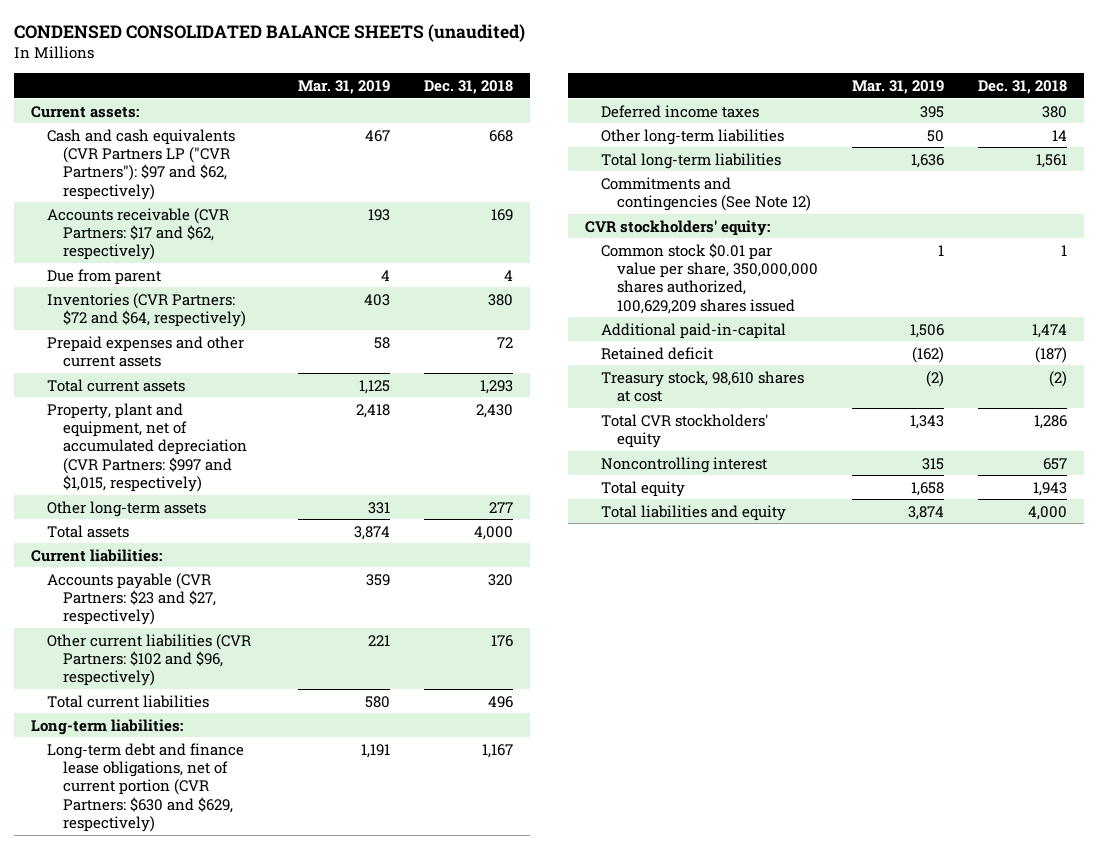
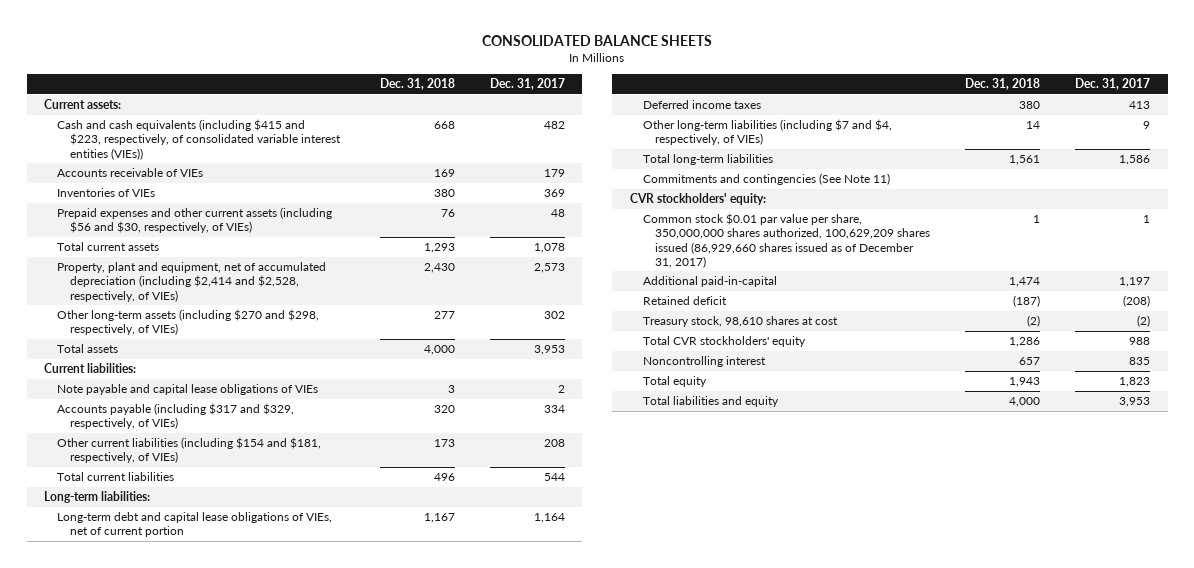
[14,23,526,42] CONDENSED CONSOLIDATED BALANCE SHEETS (unaudited) -> [482,34,713,46] CONSOLIDATED BALANCE SHEETS
[297,79,390,94] Mar. 31, 2019 -> none
none -> [489,78,565,91] Dec. 31, 2017
[46,268,161,285] Due from parent -> none
[46,128,235,200] Cash and cash equivalents (CVR Partners LP ("CVR Partners"): $97 and $62, respectively) -> [57,119,341,160] Cash and cash equivalents (including $415 and $223, respectively, of consolidated variable interest entities (VIEs))
[46,207,229,261] Accounts receivable (CVR Partners: $17 and $62, respectively) -> [57,168,204,178] Accounts receivable of VIEs
[46,292,246,327] Inventories (CVR Partners: $72 and $64, respectively) -> [57,188,156,198] Inventories of VIEs
[46,335,244,367] Prepaid expenses and other current assets -> [57,207,333,234] Prepaid expenses and other current assets (including $56 and $30, respectively, of VIEs)
[497,336,514,348] 72 -> [440,209,455,218] 76
[46,402,247,492] Property, plant and equipment, net of accumulated depreciation (CVR Partners: $997 and $1,015, respectively) -> [57,262,327,302] Property, plant and equipment, net of accumulated depreciation (including $2,414 and $2,528, respectively, of VIEs)
[46,500,206,517] Other long-term assets -> [57,309,320,336] Other long-term assets (including $270 and $298, respectively, of VIEs)
none -> [57,384,319,396] Note payable and capital lease obligations of VIEs
[46,572,216,626] Accounts payable (CVR Partners: $23 and $27, respectively) -> [57,403,295,430] Accounts payable (including $317 and $329, respectively, of VIEs)
[46,633,251,687] Other current liabilities (CVR Partners: $102 and $96, respectively) -> [57,437,322,464] Other current liabilities (including $154 and $181, respectively, of VIEs)
[491,634,514,647] 176 -> [433,439,455,448] 173
[46,742,244,832] Long-term debt and finance lease obligations, net of current portion (CVR Partners: $630 and $629, respectively) -> [57,512,333,538] Long-term debt and capital lease obligations of VIEs, net of current portion
[601,128,785,145] Other long-term liabilities -> [642,119,892,146] Other long-term liabilities (including $7 and $4, respectively, of VIEs)
[601,176,811,211] Commitments and contingencies (See Note 12) -> [642,173,890,186] Commitments and contingencies (See Note 11)
[601,242,818,314] Common stock $0.01 par value per share, 350,000,000 shares authorized, 100,629,209 shares issued -> [642,213,931,268] Common stock $0.01 par value per share, 350,000,000 shares authorized, 100,629,209 shares issued (86,929,660 shares issued as of December 31, 2017)

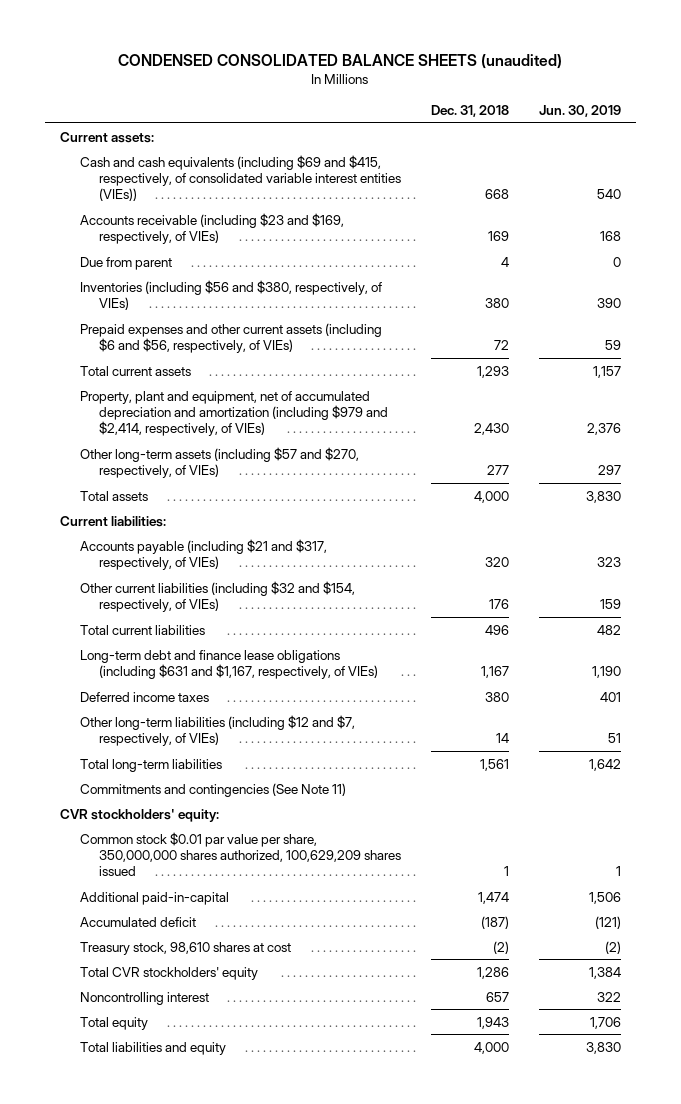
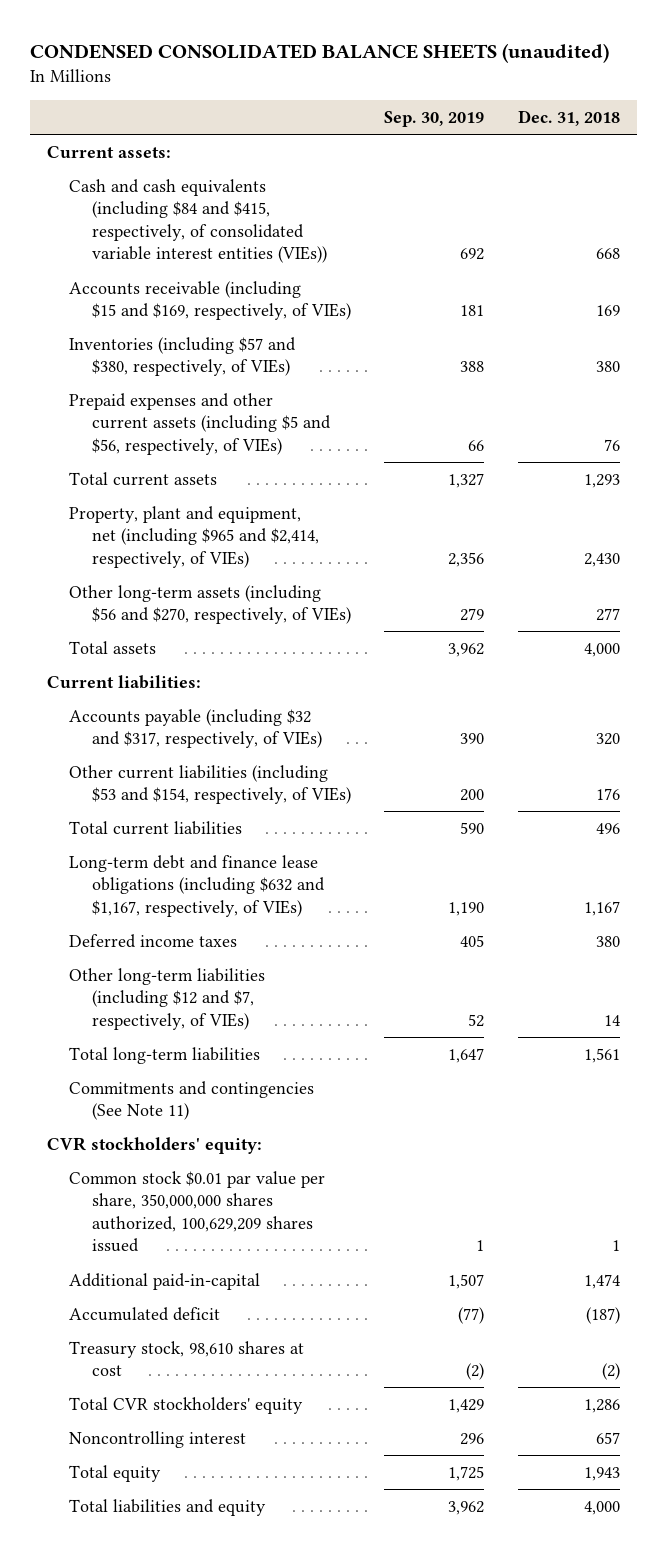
[538,105,621,118] Jun. 30, 2019 -> none
none -> [384,111,485,128] Sep. 30, 2019
[79,256,172,270] Due from parent -> none
[79,154,402,202] Cash and cash equivalents (including $69 and $415, respectively, of consolidated variable interest entities (VIEs)) -> [69,178,327,264] Cash and cash equivalents (including $84 and $415, respectively, of consolidated variable interest entities (VIEs))
[79,212,344,244] Accounts receivable (including $23 and $169, respectively, of VIEs) -> [69,280,351,321] Accounts receivable (including $15 and $169, respectively, of VIEs)
[79,279,382,310] Inventories (including $56 and $380, respectively, of VIEs) -> [69,336,297,377] Inventories (including $57 and $380, respectively, of VIEs)
[79,322,382,353] Prepaid expenses and other current assets (including $6 and $56, respectively, of VIEs) -> [69,392,331,455] Prepaid expenses and other current assets (including $5 and $56, respectively, of VIEs)
[494,339,510,350] 72 -> [604,438,621,451] 76
[79,390,389,437] Property, plant and equipment, net of accumulated depreciation and amortization (including $979 and $2,414, respectively, of VIEs) -> [69,505,319,568] Property, plant and equipment, net (including $965 and $2,414, respectively, of VIEs)
[79,446,359,478] Other long-term assets (including $57 and $270, respectively, of VIEs) -> [69,584,351,625] Other long-term assets (including $56 and $270, respectively, of VIEs)
[79,538,327,570] Accounts payable (including $21 and $317, respectively, of VIEs) -> [69,708,322,749] Accounts payable (including $32 and $317, respectively, of VIEs)
[79,580,355,612] Other current liabilities (including $32 and $154, respectively, of VIEs) -> [69,764,351,805] Other current liabilities (including $53 and $154, respectively, of VIEs)
[79,649,379,679] Long-term debt and finance lease obligations (including $631 and $1,167, respectively, of VIEs) -> [69,854,325,917] Long-term debt and finance lease obligations (including $632 and $1,167, respectively, of VIEs)

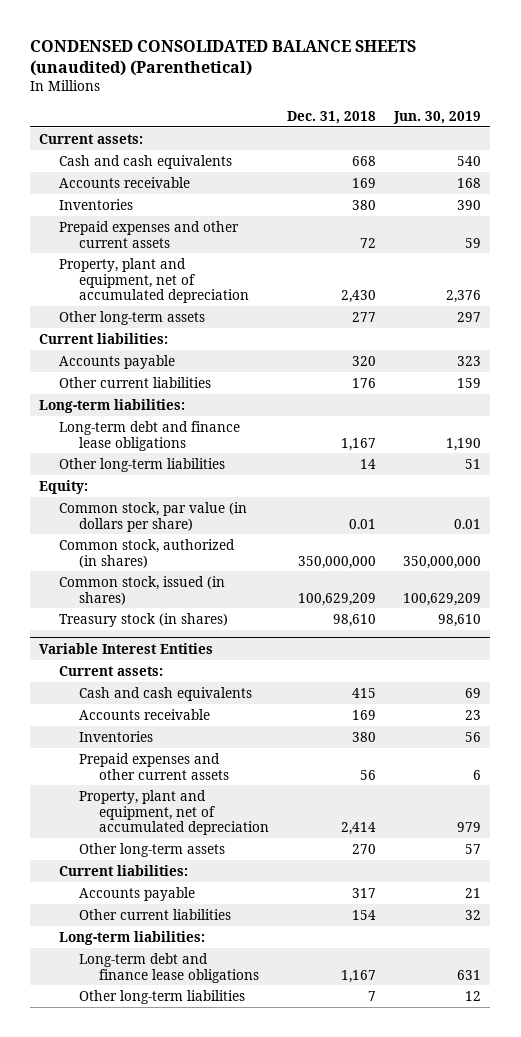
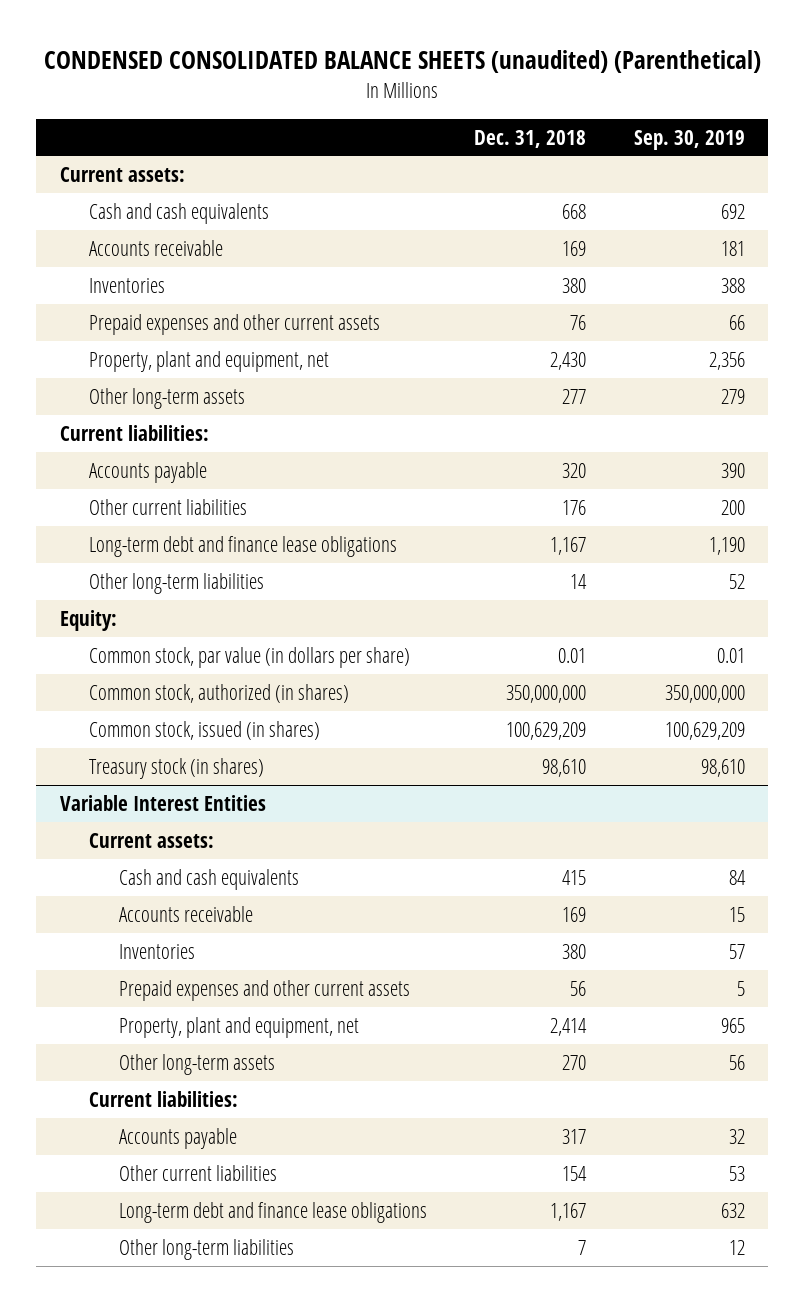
[393,110,482,124] Jun. 30, 2019 -> none
none -> [633,129,745,150] Sep. 30, 2019
[360,237,377,248] 72 -> [570,314,587,330] 76
[59,257,250,304] Property, plant and equipment, net of accumulated depreciation -> [89,350,330,372] Property, plant and equipment, net
[39,398,186,413] Long-term liabilities: -> none
[79,789,270,836] Property, plant and equipment, net of accumulated depreciation -> [118,1016,359,1038] Property, plant and equipment, net
[59,930,206,945] Long-term liabilities: -> none

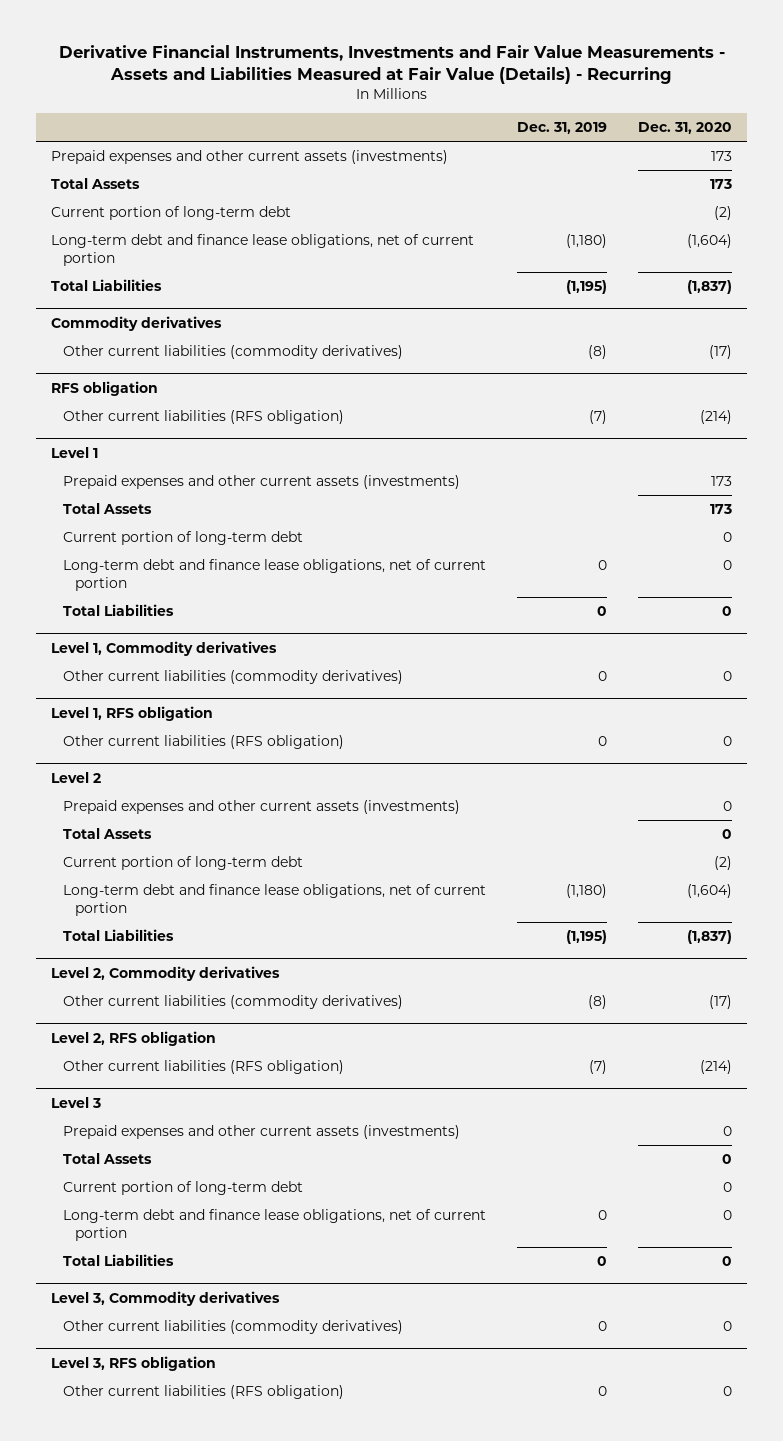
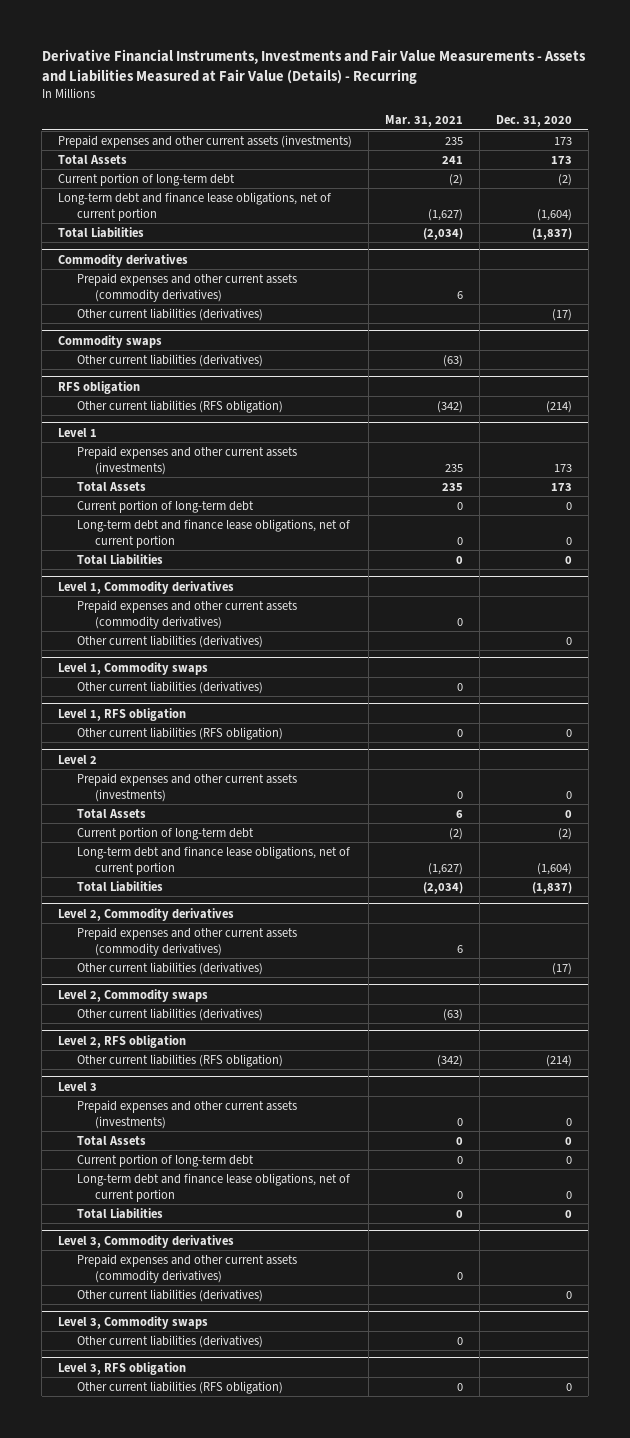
[516,122,607,135] Dec. 31, 2019 -> none
none -> [384,115,463,128] Mar. 31, 2021
none -> [76,272,297,302] Prepaid expenses and other current assets (commodity derivatives)
[62,344,403,359] Other current liabilities (commodity derivatives) -> [76,307,263,321] Other current liabilities (derivatives)
none -> [58,334,163,348] Commodity swaps
none -> [76,353,263,367] Other current liabilities (derivatives)
none -> [76,599,297,629] Prepaid expenses and other current assets (commodity derivatives)
[62,669,403,684] Other current liabilities (commodity derivatives) -> [76,634,263,648] Other current liabilities (derivatives)
none -> [58,661,209,675] Level 1, Commodity swaps
none -> [76,680,263,694] Other current liabilities (derivatives)
none -> [76,926,297,956] Prepaid expenses and other current assets (commodity derivatives)
[62,994,403,1009] Other current liabilities (commodity derivatives) -> [76,961,263,975] Other current liabilities (derivatives)
none -> [58,988,209,1002] Level 2, Commodity swaps
none -> [76,1007,263,1021] Other current liabilities (derivatives)
none -> [76,1253,297,1283] Prepaid expenses and other current assets (commodity derivatives)
[62,1319,403,1334] Other current liabilities (commodity derivatives) -> [76,1288,263,1302] Other current liabilities (derivatives)
none -> [58,1315,209,1329] Level 3, Commodity swaps
none -> [76,1334,263,1348] Other current liabilities (derivatives)

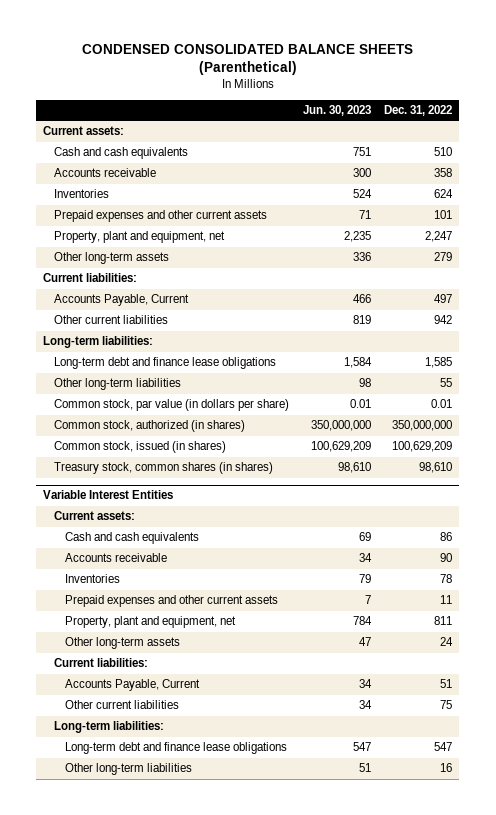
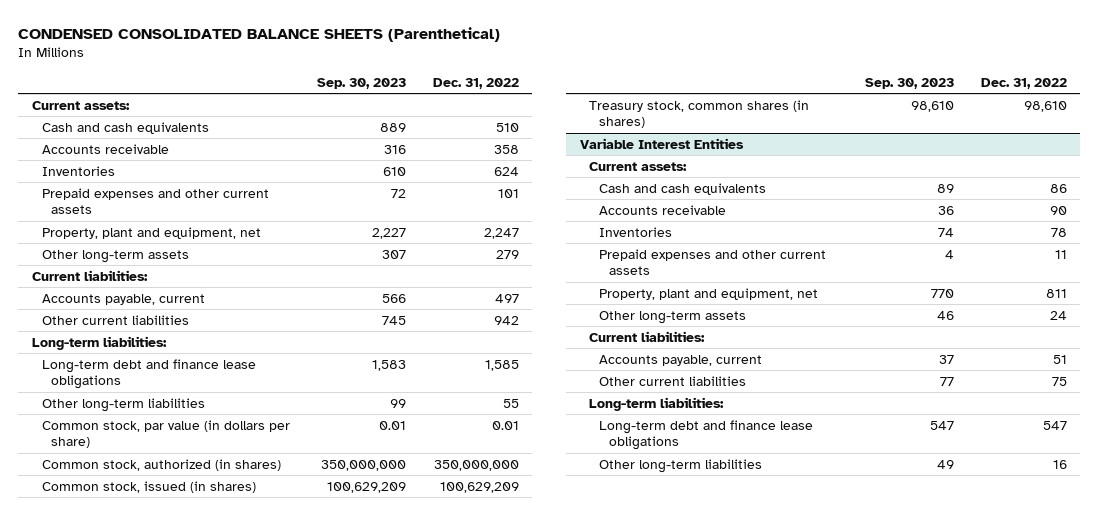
[302,105,371,117] Jun. 30, 2023 -> none
none -> [316,77,406,89] Sep. 30, 2023
[54,294,190,307] Accounts Payable, Current -> [41,293,205,305] Accounts payable, current
[65,679,201,692] Accounts Payable, Current -> [599,354,763,366] Accounts payable, current

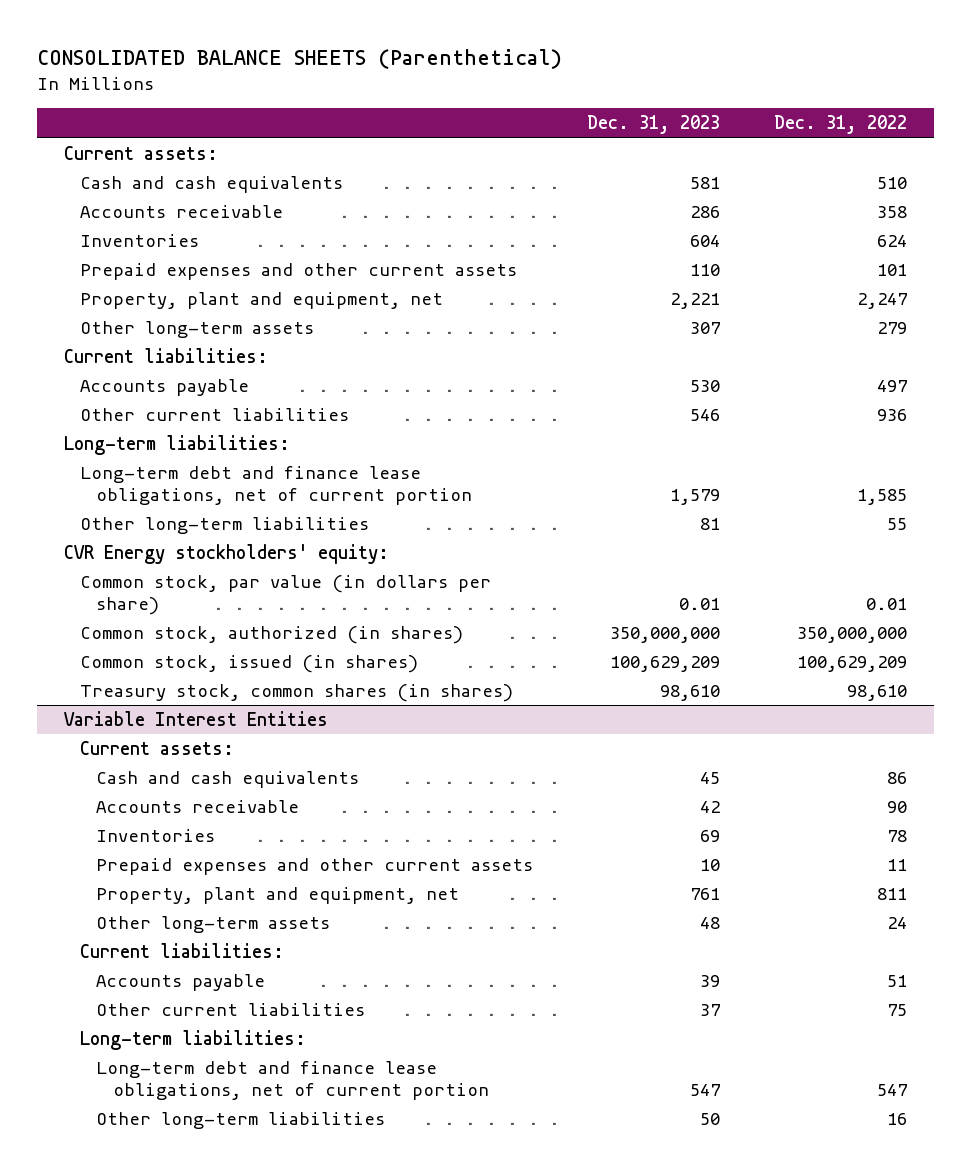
[18,27,501,43] CONDENSED CONSOLIDATED BALANCE SHEETS (Parenthetical) -> [36,49,562,70] CONSOLIDATED BALANCE SHEETS (Parenthetical)
[316,77,406,89] Sep. 30, 2023 -> none
none -> [587,115,721,135] Dec. 31, 2023
[41,293,205,305] Accounts payable, current -> [79,379,249,397] Accounts payable
[493,315,519,325] 942 -> [876,409,907,422] 936
[41,358,256,390] Long-term debt and finance lease obligations -> [79,466,473,505] Long-term debt and finance lease obligations, net of current portion
none -> [63,544,389,565] CVR Energy stockholders' equity:
[599,354,763,366] Accounts payable, current -> [96,974,266,992] Accounts payable
[599,419,814,451] Long-term debt and finance lease obligations -> [96,1061,489,1100] Long-term debt and finance lease obligations, net of current portion

